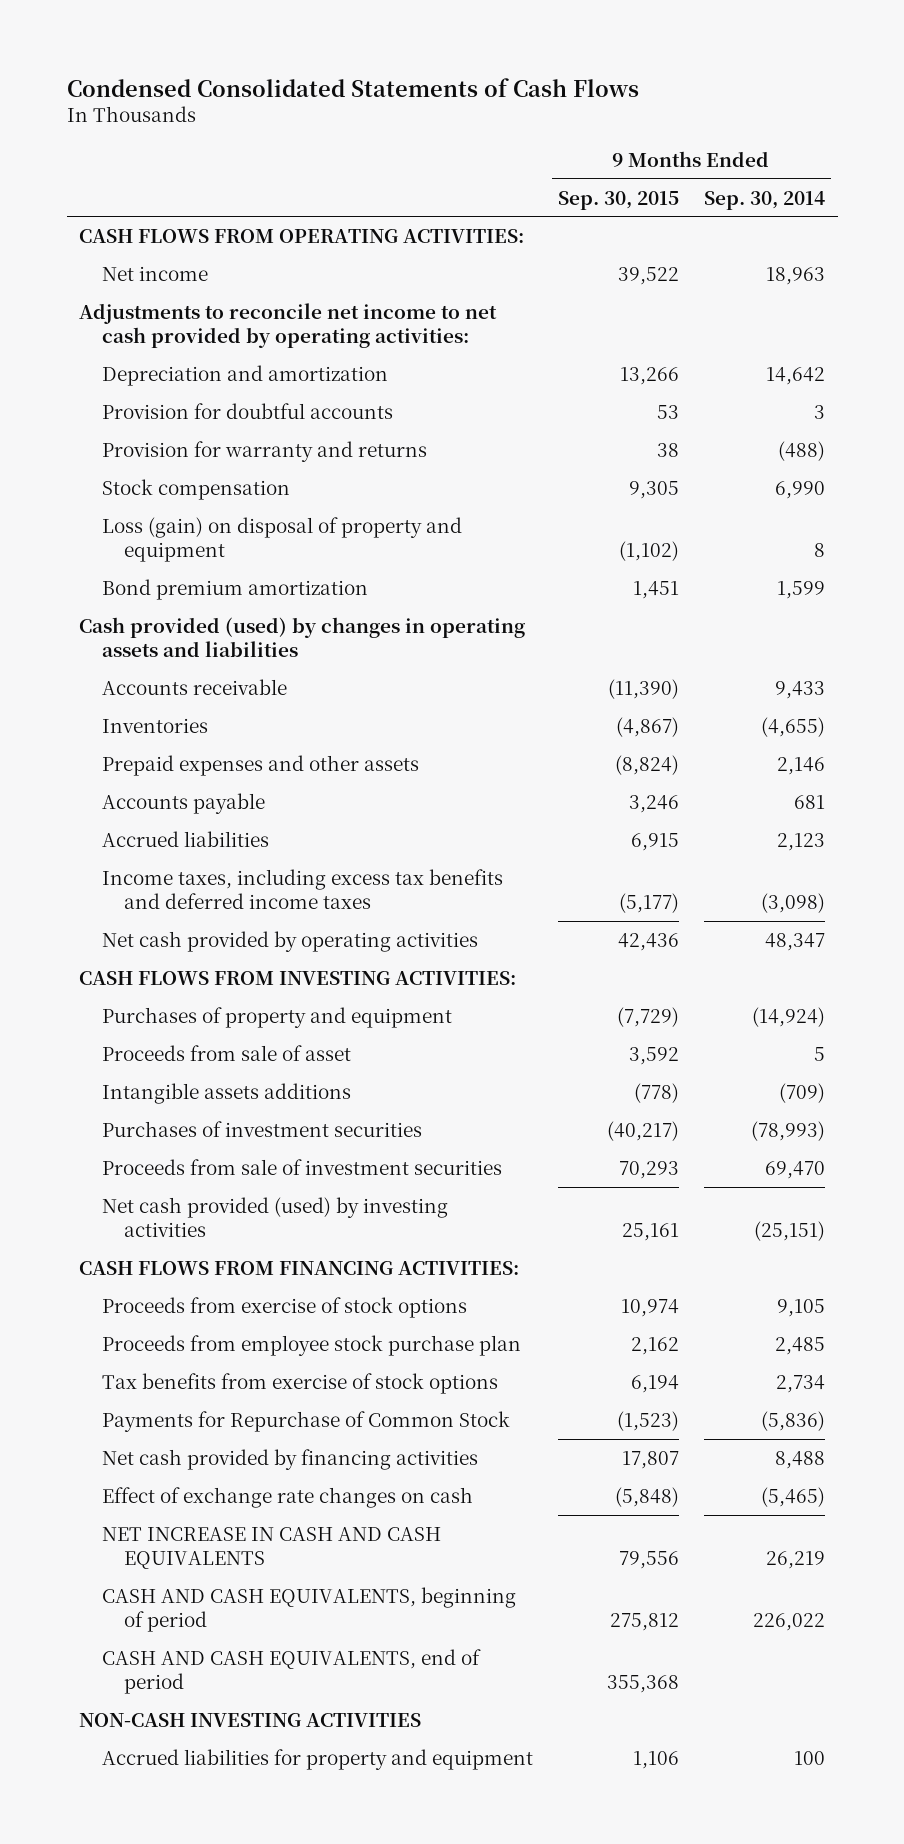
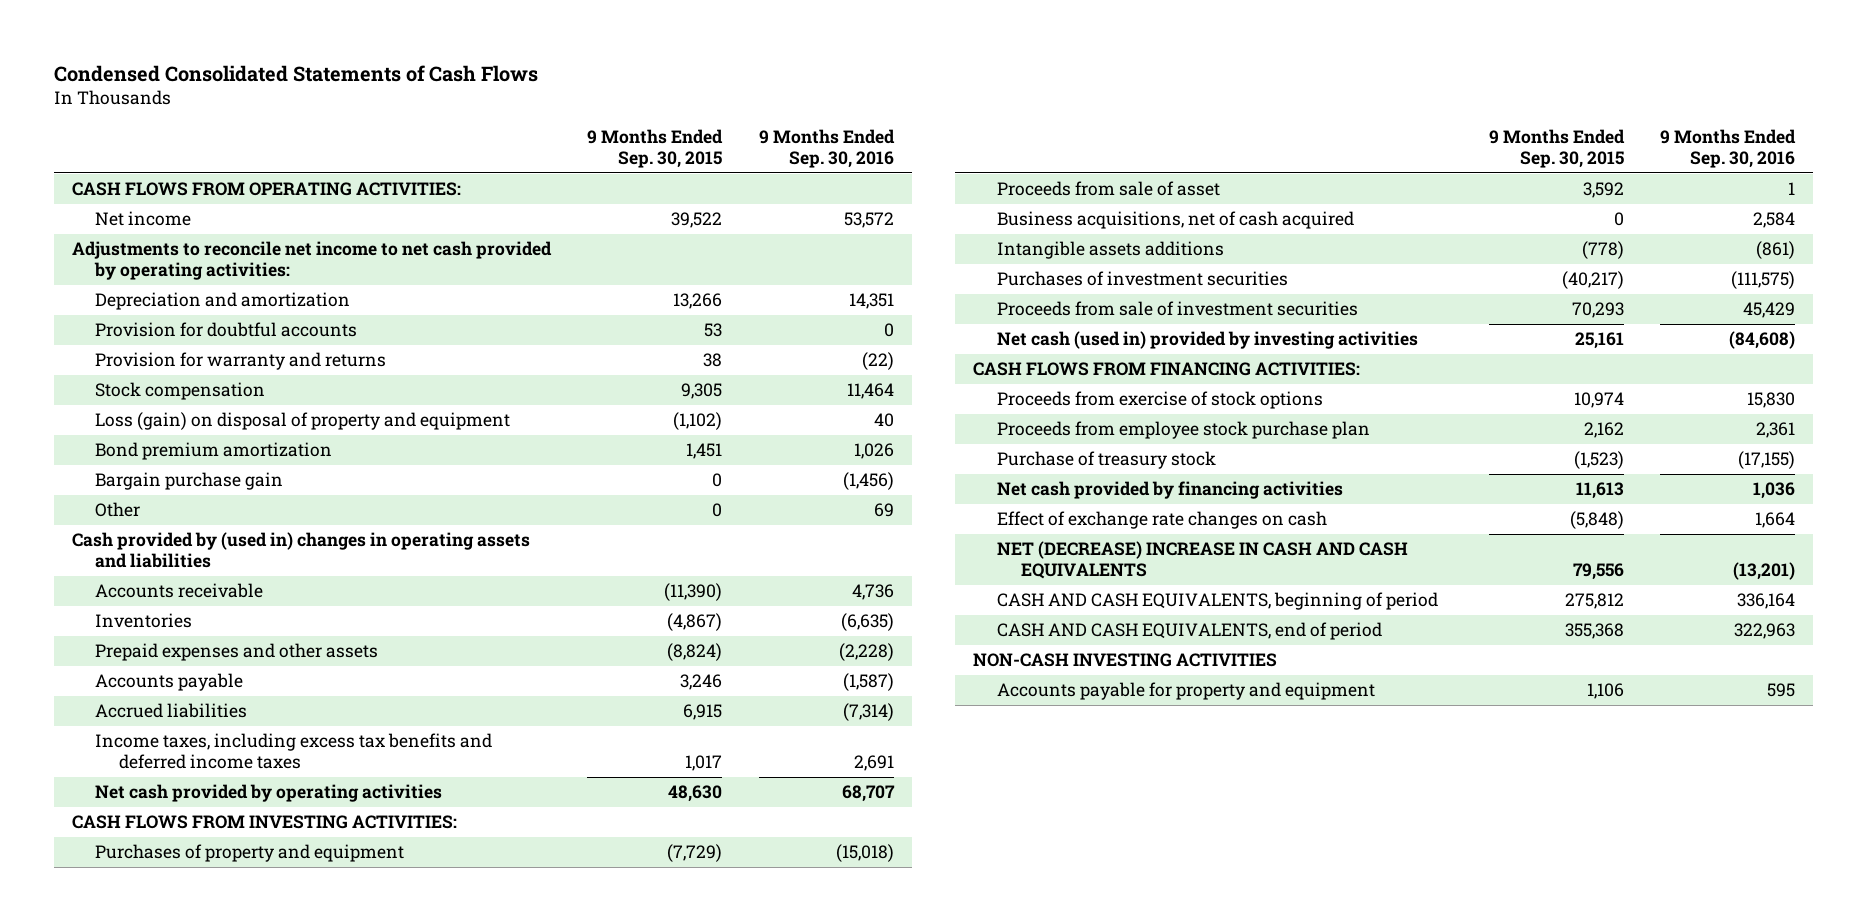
[704,190,826,210] Sep. 30, 2014 -> none
none -> [758,129,895,169] 9 Months Ended Sep. 30, 2016
none -> [95,472,284,491] Bargain purchase gain
none -> [95,502,141,518] Other
[79,616,526,658] Cash provided (used) by changes in operating assets and liabilities -> [71,532,530,569] Cash provided by (used in) changes in operating assets and liabilities
[618,893,679,914] (5,177) -> [685,755,723,772] 1,017
[617,932,679,951] 42,436 -> [668,785,723,803] 48,630
none -> [996,211,1354,230] Business acquisitions, net of cash acquired
[101,1196,448,1238] Net cash provided (used) by investing activities -> [996,331,1418,350] Net cash (used in) provided by investing activities
[101,1372,498,1394] Tax benefits from exercise of stock options -> none
[101,1410,510,1432] Payments for Repurchase of Common Stock -> [996,451,1216,470] Purchase of treasury stock
[621,1450,679,1469] 17,807 -> [1575,482,1624,500] 11,613
[101,1526,441,1570] NET INCREASE IN CASH AND CASH EQUIVALENTS -> [996,541,1408,580] NET (DECREASE) INCREASE IN CASH AND CASH EQUIVALENTS
[101,1748,533,1770] Accrued liabilities for property and equipment -> [996,682,1375,701] Accounts payable for property and equipment

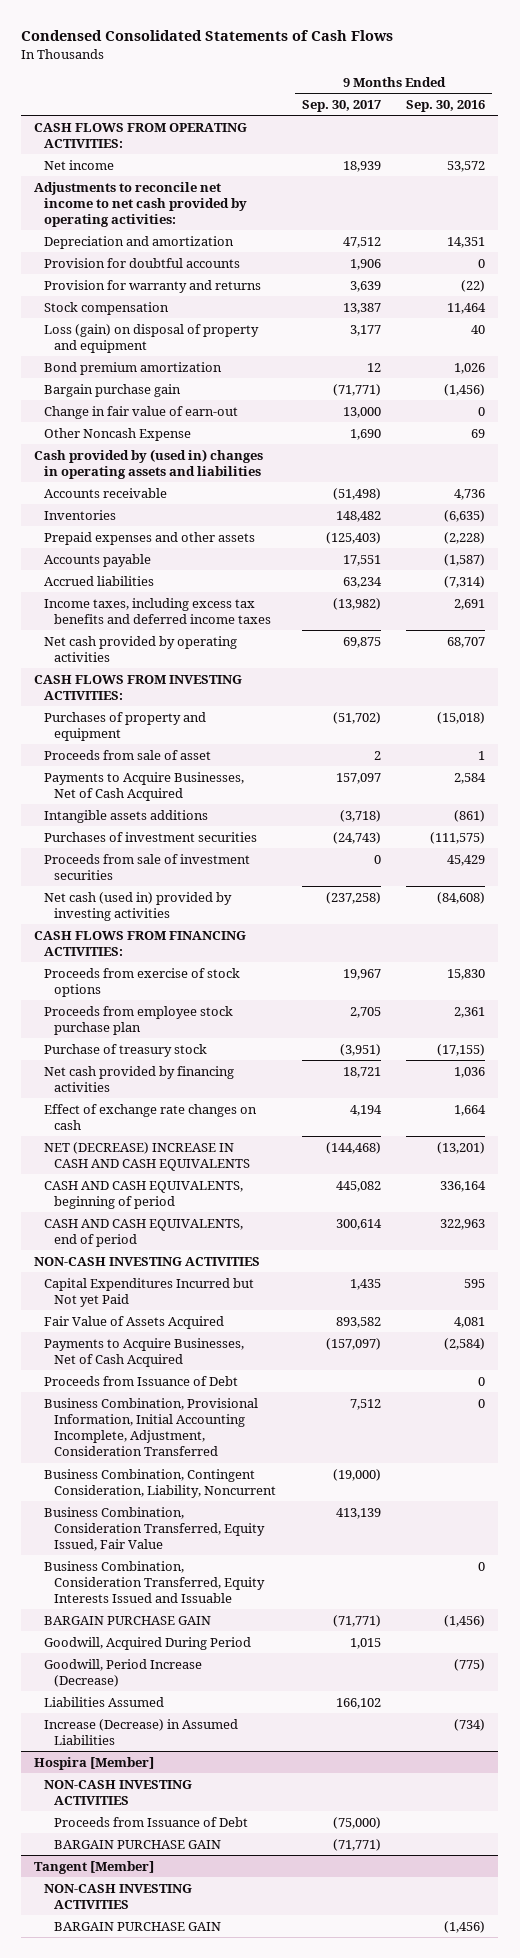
[587,129,724,169] 9 Months Ended Sep. 30, 2015 -> none
none -> [301,99,381,112] Sep. 30, 2017
none -> [44,405,239,419] Change in fair value of earn-out
[95,502,141,518] Other -> [44,427,192,441] Other Noncash Expense
[996,211,1354,230] Business acquisitions, net of cash acquired -> [44,771,245,801] Payments to Acquire Businesses, Net of Cash Acquired
[996,682,1375,701] Accounts payable for property and equipment -> [44,1277,255,1307] Capital Expenditures Incurred but Not yet Paid
none -> [44,1315,225,1329] Fair Value of Assets Acquired
none -> [44,1337,245,1367] Payments to Acquire Businesses, Net of Cash Acquired
none -> [44,1375,239,1386] Proceeds from Issuance of Debt
none -> [44,1397,259,1457] Business Combination, Provisional Information, Initial Accounting Incomplete, Adjustment, Consideration Transferred
none -> [44,1468,276,1498] Business Combination, Contingent Consideration, Liability, Noncurrent
none -> [44,1506,265,1552] Business Combination, Consideration Transferred, Equity Issued, Fair Value
none -> [44,1560,265,1604] Business Combination, Consideration Transferred, Equity Interests Issued and Issuable
none -> [44,1615,212,1625] BARGAIN PURCHASE GAIN
none -> [44,1636,252,1650] Goodwill, Acquired During Period
none -> [44,1658,203,1687] Goodwill, Period Increase (Decrease)
none -> [44,1696,165,1707] Liabilities Assumed
none -> [44,1718,239,1745] Increase (Decrease) in Assumed Liabilities
none -> [34,1756,155,1770] Hospira [Member]
none -> [44,1779,193,1805] NON-CASH INVESTING ACTIVITIES
none -> [53,1816,248,1827] Proceeds from Issuance of Debt
none -> [53,1839,221,1849] BARGAIN PURCHASE GAIN
none -> [34,1860,155,1874] Tangent [Member]
none -> [44,1883,193,1909] NON-CASH INVESTING ACTIVITIES
none -> [53,1921,221,1931] BARGAIN PURCHASE GAIN

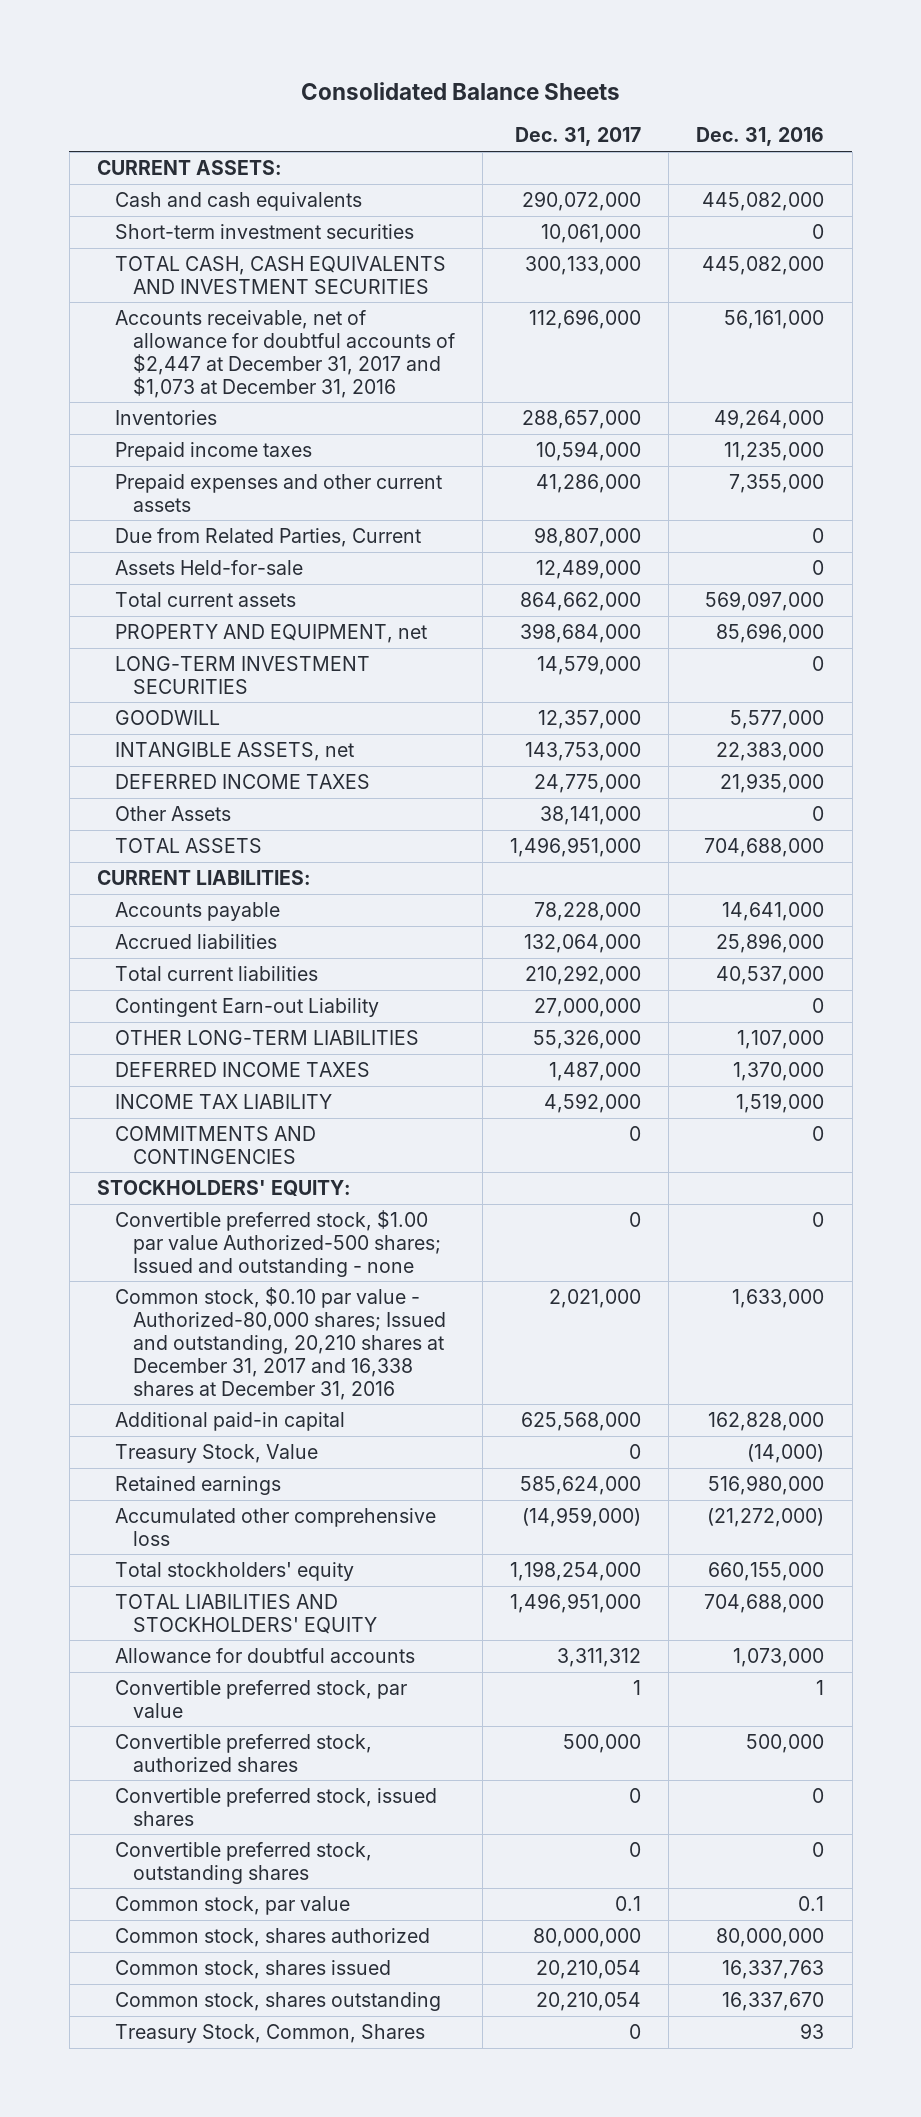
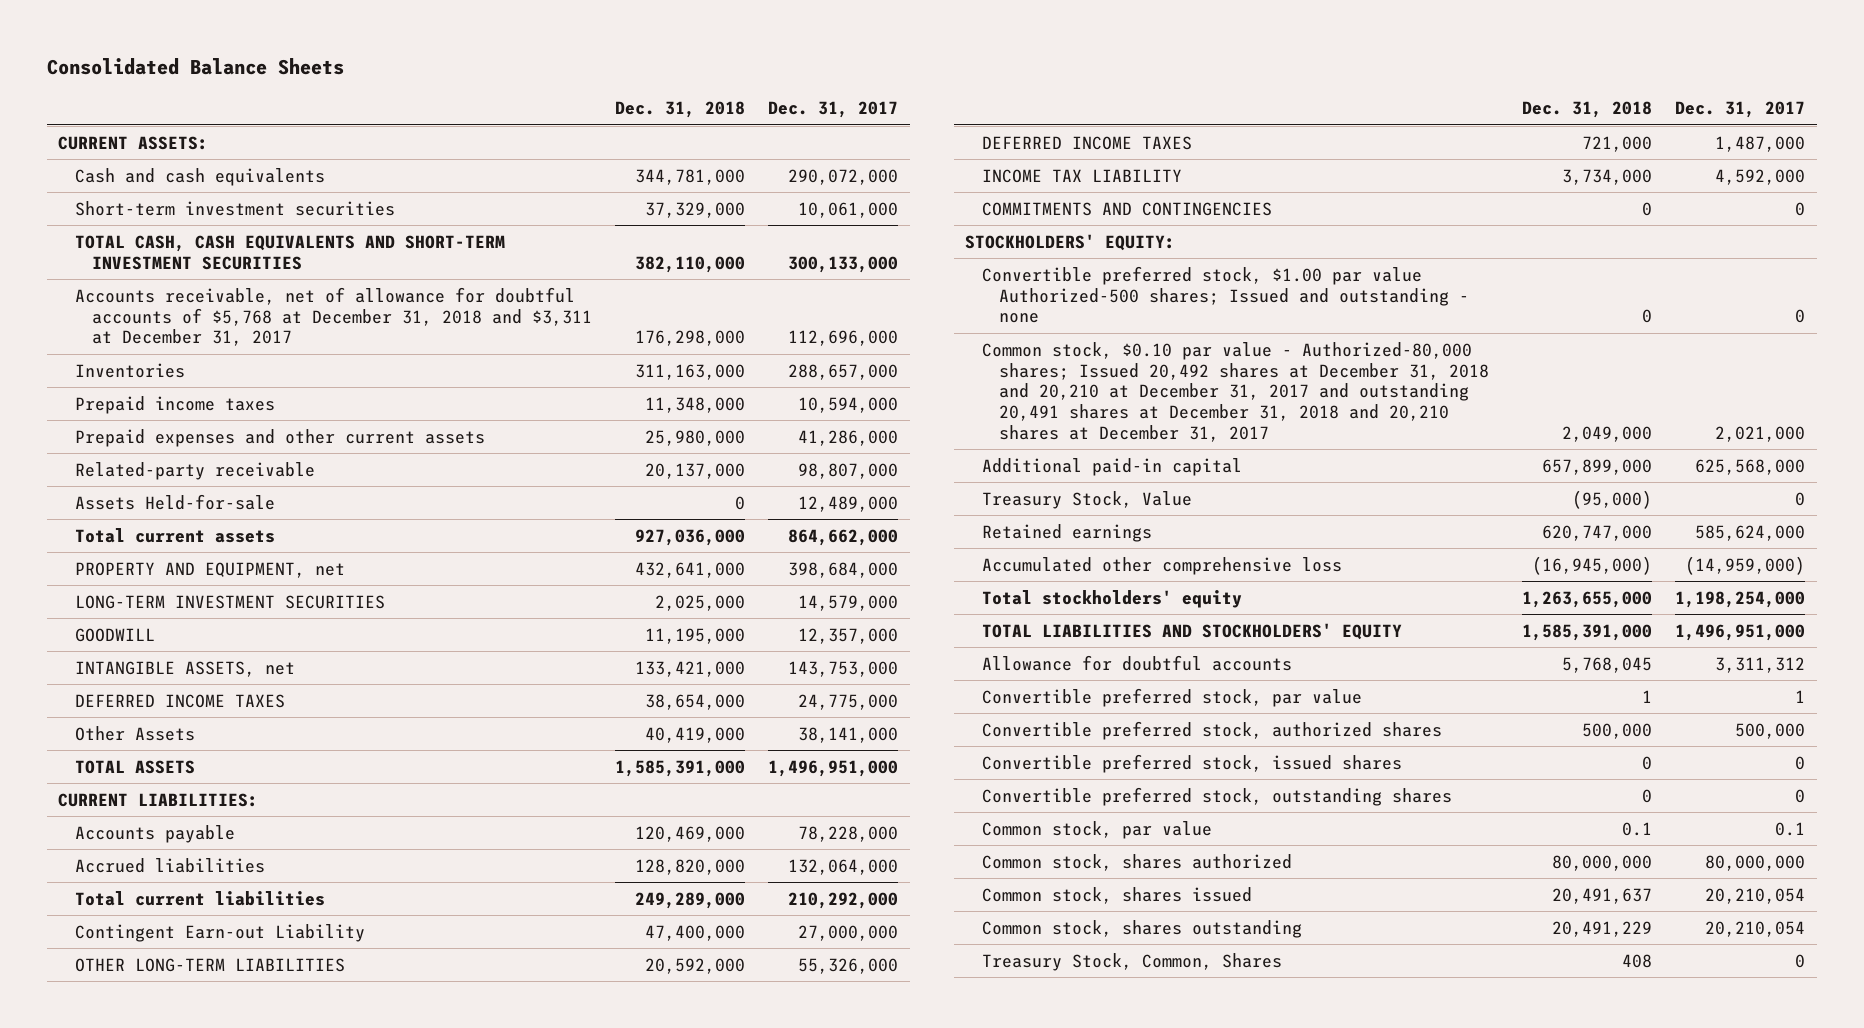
[696,127,825,147] Dec. 31, 2016 -> none
none -> [615,101,746,119] Dec. 31, 2018
[114,255,446,294] TOTAL CASH, CASH EQUIVALENTS AND INVESTMENT SECURITIES -> [75,234,506,270] TOTAL CASH, CASH EQUIVALENTS AND SHORT-TERM INVESTMENT SECURITIES
[114,309,455,398] Accounts receivable, net of allowance for doubtful accounts of $2,447 at December 31, 2017 and $1,073 at December 31, 2016 -> [75,286,593,347] Accounts receivable, net of allowance for doubtful accounts of $5,768 at December 31, 2018 and $3,311 at December 31, 2017
[114,527,421,547] Due from Related Parties, Current -> [75,461,316,480] Related-party receivable
[114,1286,446,1400] Common stock, $0.10 par value - Authorized-80,000 shares; Issued and outstanding, 20,210 shares at December 31, 2017 and 16,338 shares at December 31, 2016 -> [982,341,1490,443] Common stock, $0.10 par value - Authorized-80,000 shares; Issued 20,492 shares at December 31, 2018 and 20,210 at December 31, 2017 and outstanding 20,491 shares at December 31, 2018 and 20,210 shares at December 31, 2017

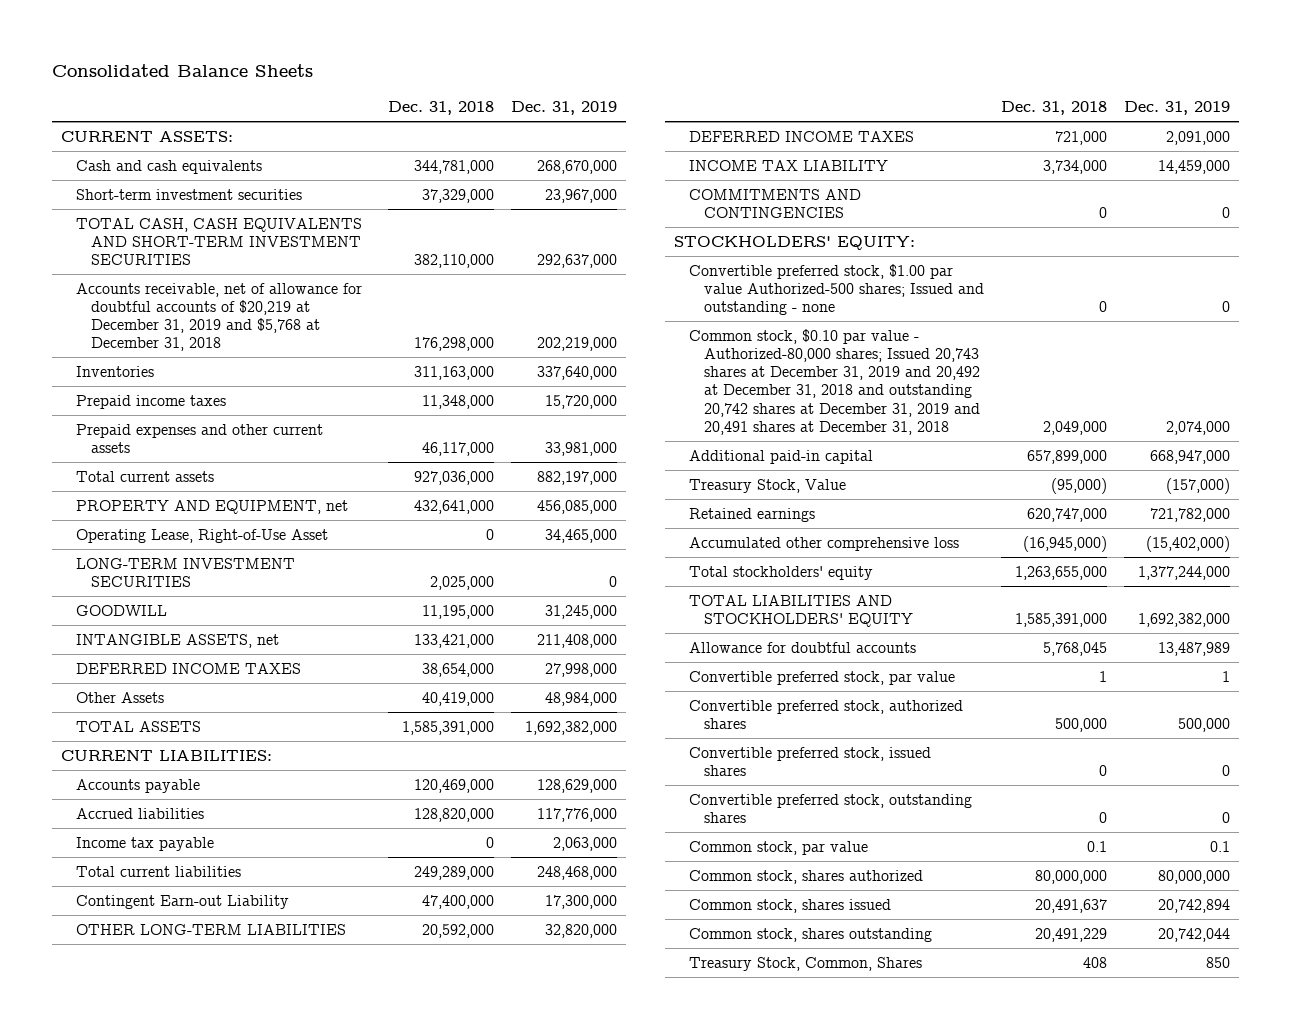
[768,101,899,119] Dec. 31, 2017 -> none
none -> [511,101,618,116] Dec. 31, 2019
[75,286,593,347] Accounts receivable, net of allowance for doubtful accounts of $5,768 at December 31, 2018 and $3,311 at December 31, 2017 -> [75,282,362,352] Accounts receivable, net of allowance for doubtful accounts of $20,219 at December 31, 2019 and $5,768 at December 31, 2018
[75,461,316,480] Related-party receivable -> none
[75,493,276,510] Assets Held-for-sale -> none
[645,429,746,446] 25,980,000 -> [422,442,495,457] 46,117,000
none -> [75,528,328,543] Operating Lease, Right-of-Use Asset
none -> [75,836,214,851] Income tax payable
[982,341,1490,443] Common stock, $0.10 par value - Authorized-80,000 shares; Issued 20,492 shares at December 31, 2018 and 20,210 at December 31, 2017 and outstanding 20,491 shares at December 31, 2018 and 20,210 shares at December 31, 2017 -> [688,328,980,435] Common stock, $0.10 par value - Authorized-80,000 shares; Issued 20,743 shares at December 31, 2019 and 20,492 at December 31, 2018 and outstanding 20,742 shares at December 31, 2019 and 20,491 shares at December 31, 2018

